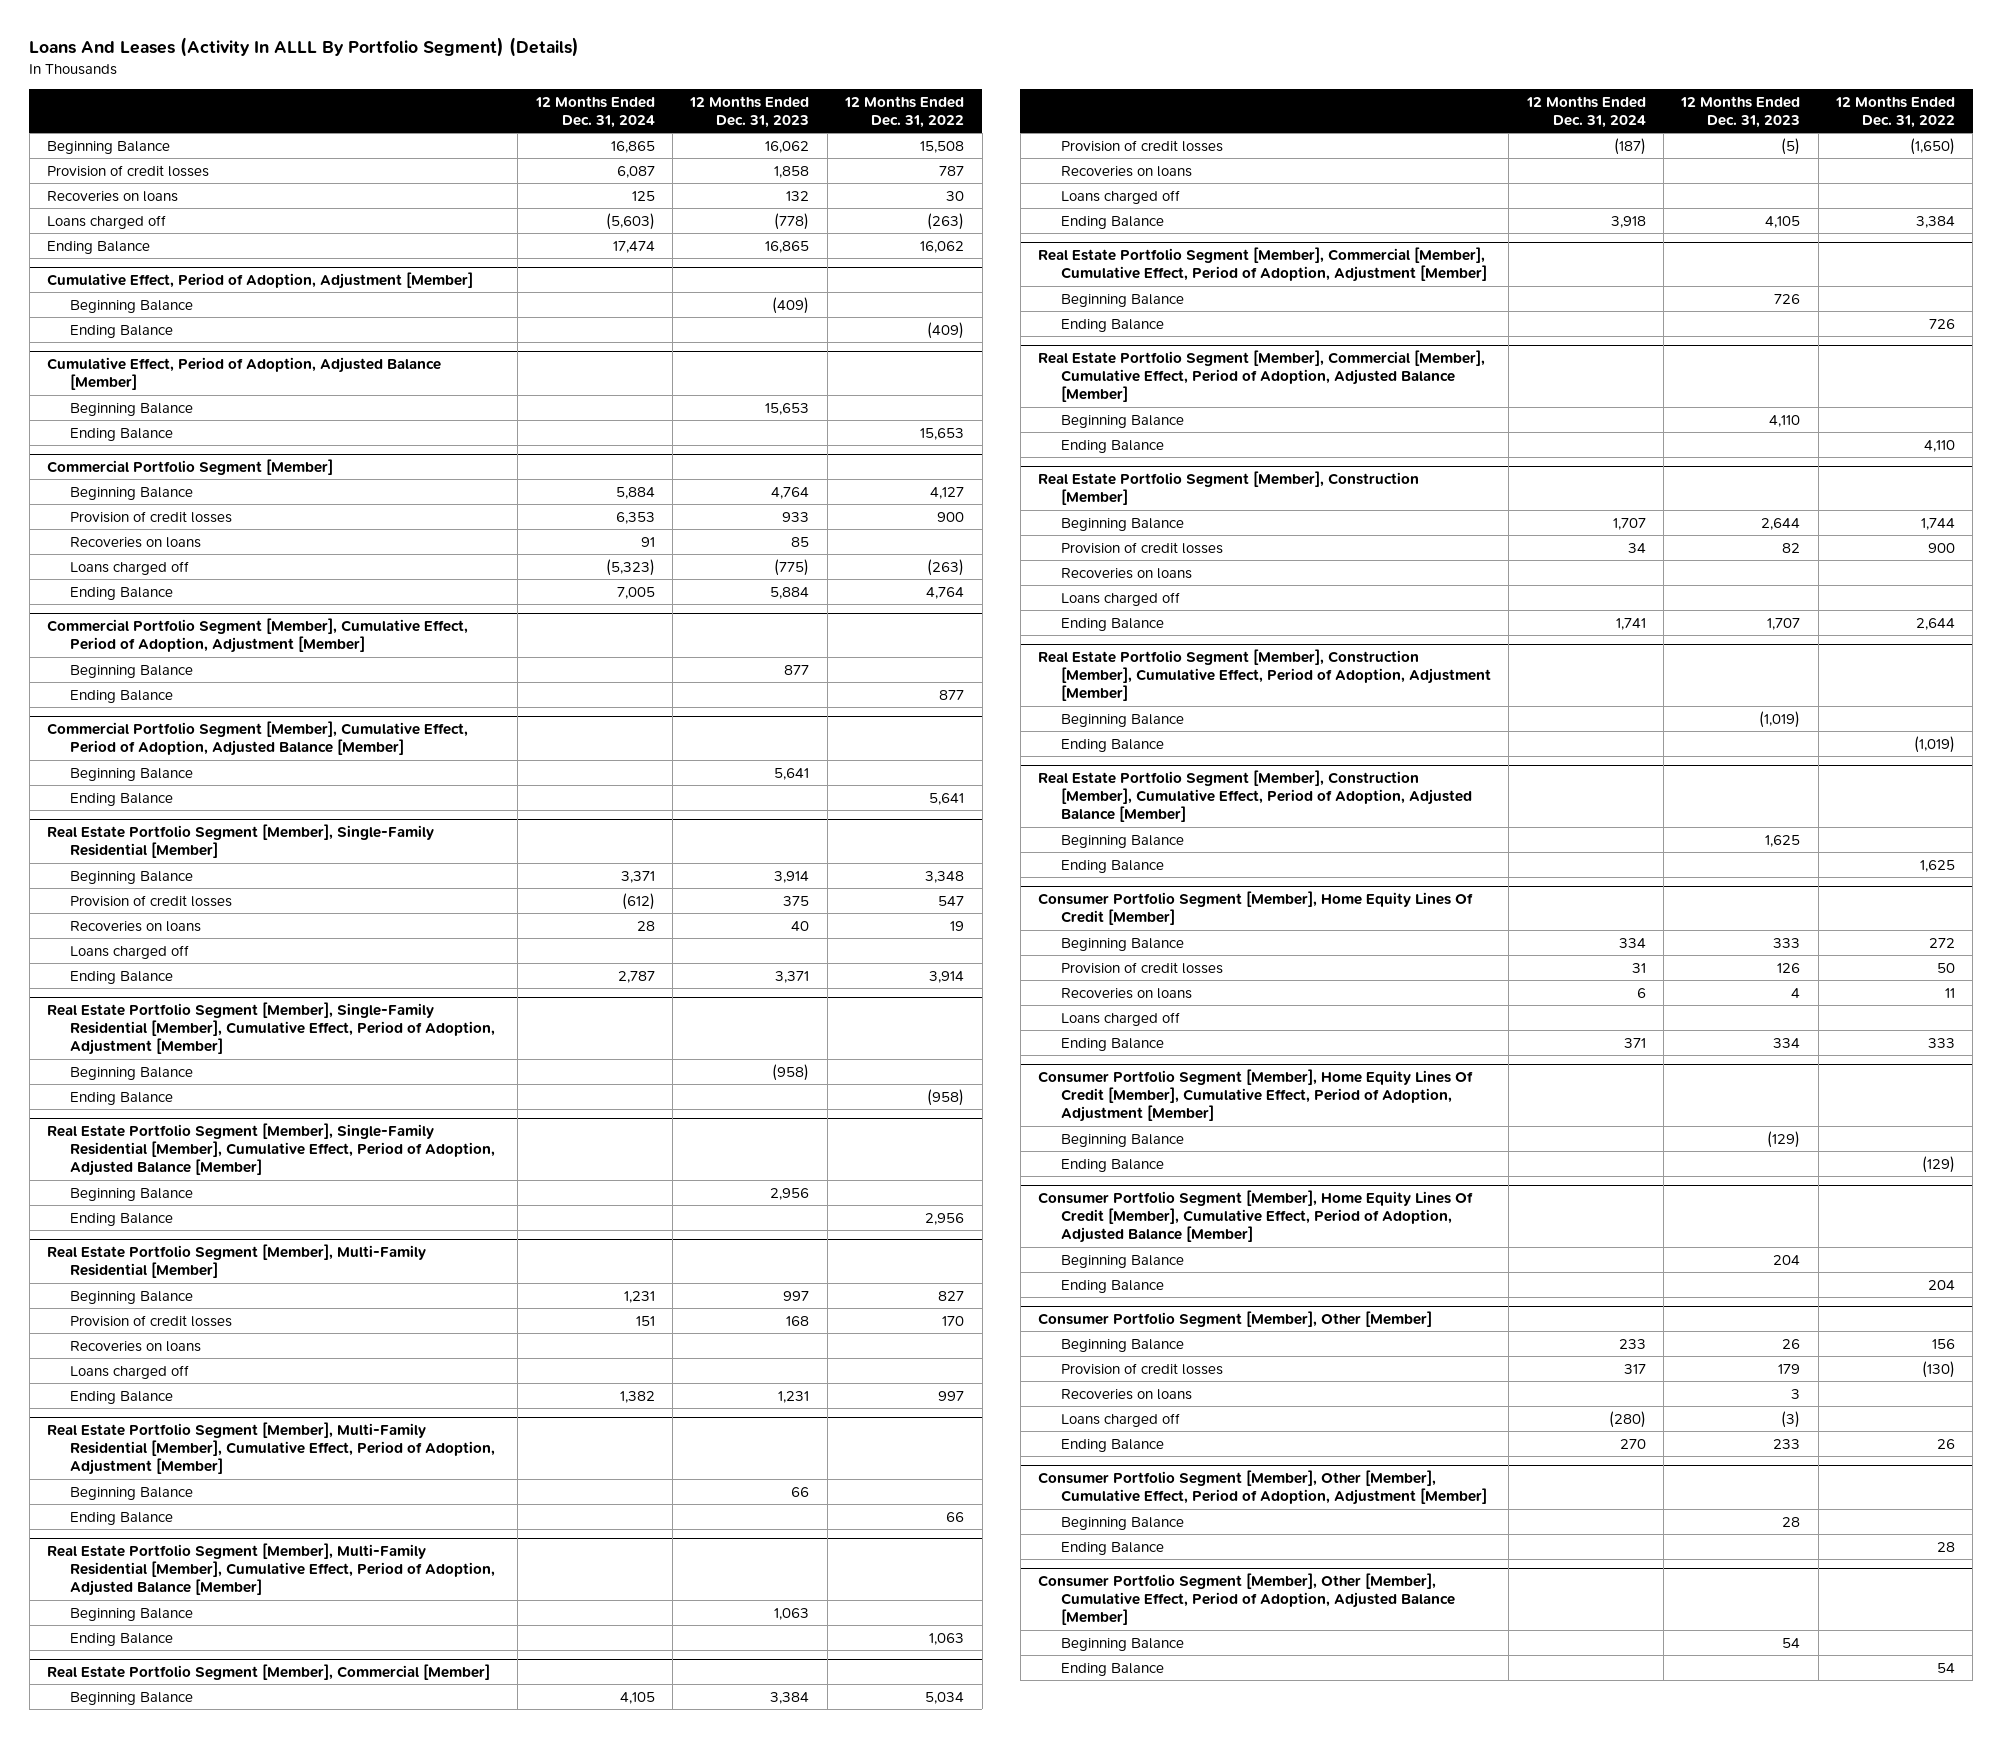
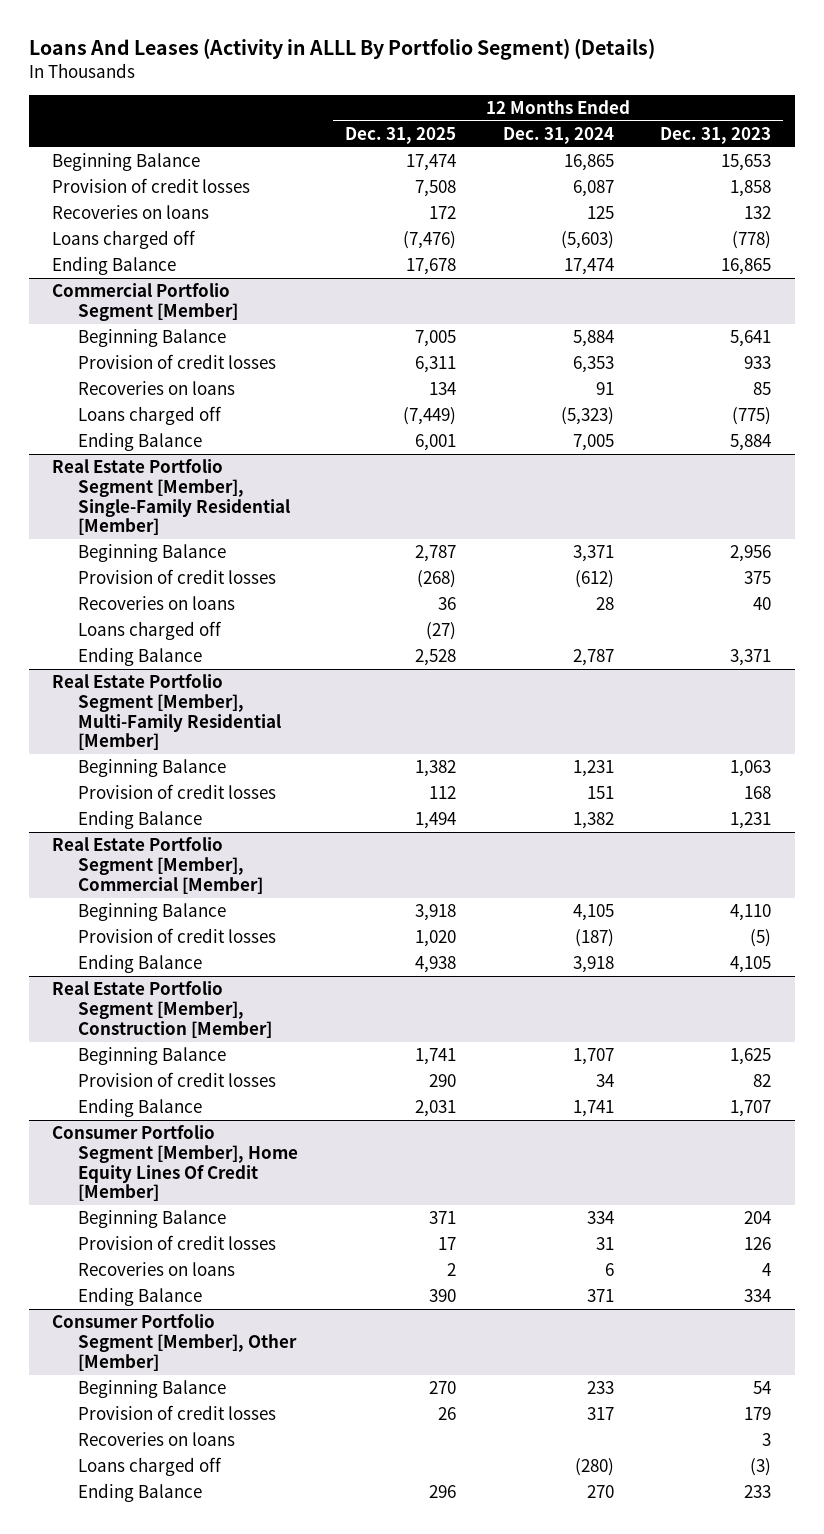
[29,36,580,57] Loans And Leases (Activity In ALLL By Portfolio Segment) (Details) -> [28,38,655,61] Loans And Leases (Activity in ALLL By Portfolio Segment) (Details)
[844,95,965,128] 12 Months Ended Dec. 31, 2022 -> none
none -> [344,126,456,144] Dec. 31, 2025
[765,140,810,153] 16,062 -> [721,154,772,172] 15,653
[47,271,474,289] Cumulative Effect, Period of Adoption, Adjustment [Member] -> none
[70,299,194,313] Beginning Balance -> none
[70,324,174,338] Ending Balance -> none
[47,356,442,390] Cumulative Effect, Period of Adoption, Adjusted Balance [Member] -> none
[70,402,194,416] Beginning Balance -> none
[70,427,174,441] Ending Balance -> none
[771,486,810,499] 4,764 -> [730,330,772,348] 5,641
[47,617,469,653] Commercial Portfolio Segment [Member], Cumulative Effect, Period of Adoption, Adjustment [Member] -> none
[70,664,194,678] Beginning Balance -> none
[70,689,174,703] Ending Balance -> none
[47,720,469,756] Commercial Portfolio Segment [Member], Cumulative Effect, Period of Adoption, Adjusted Balance [Member] -> none
[70,767,194,781] Beginning Balance -> none
[70,792,174,806] Ending Balance -> none
[774,870,810,883] 3,914 -> [730,545,772,563] 2,956
[47,1001,496,1056] Real Estate Portfolio Segment [Member], Single-Family Residential [Member], Cumulative Effect, Period of Adoption, Adjustment [Member] -> none
[70,1066,194,1080] Beginning Balance -> none
[70,1091,174,1105] Ending Balance -> none
[47,1122,496,1177] Real Estate Portfolio Segment [Member], Single-Family Residential [Member], Cumulative Effect, Period of Adoption, Adjusted Balance [Member] -> none
[70,1187,194,1201] Beginning Balance -> none
[70,1212,174,1226] Ending Balance -> none
[783,1290,810,1301] 997 -> [730,760,772,778] 1,063
[70,1340,202,1352] Recoveries on loans -> none
[70,1364,190,1379] Loans charged off -> none
[47,1421,496,1476] Real Estate Portfolio Segment [Member], Multi-Family Residential [Member], Cumulative Effect, Period of Adoption, Adjustment [Member] -> none
[70,1486,194,1500] Beginning Balance -> none
[70,1511,174,1525] Ending Balance -> none
[47,1542,496,1597] Real Estate Portfolio Segment [Member], Multi-Family Residential [Member], Cumulative Effect, Period of Adoption, Adjusted Balance [Member] -> none
[70,1607,194,1621] Beginning Balance -> none
[70,1632,174,1646] Ending Balance -> none
[770,1691,810,1704] 3,384 -> [730,904,772,922] 4,110
[1060,165,1192,177] Recoveries on loans -> none
[1060,189,1180,204] Loans charged off -> none
[1037,246,1487,282] Real Estate Portfolio Segment [Member], Commercial [Member], Cumulative Effect, Period of Adoption, Adjustment [Member] -> none
[1060,293,1184,307] Beginning Balance -> none
[1060,318,1164,332] Ending Balance -> none
[1037,349,1485,403] Real Estate Portfolio Segment [Member], Commercial [Member], Cumulative Effect, Period of Adoption, Adjusted Balance [Member] -> none
[1060,414,1184,428] Beginning Balance -> none
[1060,439,1164,453] Ending Balance -> none
[1761,517,1801,530] 2,644 -> [730,1048,772,1066] 1,625
[1060,567,1192,579] Recoveries on loans -> none
[1060,591,1180,606] Loans charged off -> none
[1037,648,1491,702] Real Estate Portfolio Segment [Member], Construction [Member], Cumulative Effect, Period of Adoption, Adjustment [Member] -> none
[1060,713,1184,727] Beginning Balance -> none
[1060,738,1164,752] Ending Balance -> none
[1037,769,1472,823] Real Estate Portfolio Segment [Member], Construction [Member], Cumulative Effect, Period of Adoption, Adjusted Balance [Member] -> none
[1060,834,1184,848] Beginning Balance -> none
[1060,859,1164,873] Ending Balance -> none
[1773,937,1801,948] 333 -> [744,1211,772,1225] 204
[1060,1011,1180,1026] Loans charged off -> none
[1037,1068,1473,1123] Consumer Portfolio Segment [Member], Home Equity Lines Of Credit [Member], Cumulative Effect, Period of Adoption, Adjustment [Member] -> none
[1060,1133,1184,1147] Beginning Balance -> none
[1060,1158,1164,1172] Ending Balance -> none
[1037,1189,1473,1244] Consumer Portfolio Segment [Member], Home Equity Lines Of Credit [Member], Cumulative Effect, Period of Adoption, Adjusted Balance [Member] -> none
[1060,1254,1184,1268] Beginning Balance -> none
[1060,1279,1164,1293] Ending Balance -> none
[1782,1338,1801,1349] 26 -> [753,1381,772,1395] 54
[1037,1469,1487,1505] Consumer Portfolio Segment [Member], Other [Member], Cumulative Effect, Period of Adoption, Adjustment [Member] -> none
[1060,1516,1184,1530] Beginning Balance -> none
[1060,1541,1164,1555] Ending Balance -> none
[1037,1572,1455,1626] Consumer Portfolio Segment [Member], Other [Member], Cumulative Effect, Period of Adoption, Adjusted Balance [Member] -> none
[1060,1637,1184,1651] Beginning Balance -> none
[1060,1662,1164,1676] Ending Balance -> none

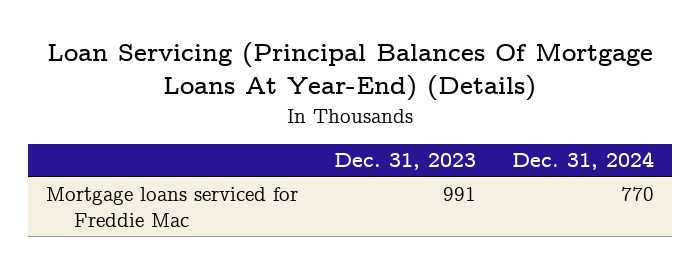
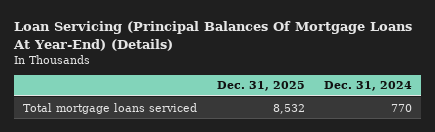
[334,153,477,171] Dec. 31, 2023 -> none
none -> [216,81,305,92] Dec. 31, 2025
[46,186,299,227] Mortgage loans serviced for Freddie Mac -> [23,102,198,114] Total mortgage loans serviced

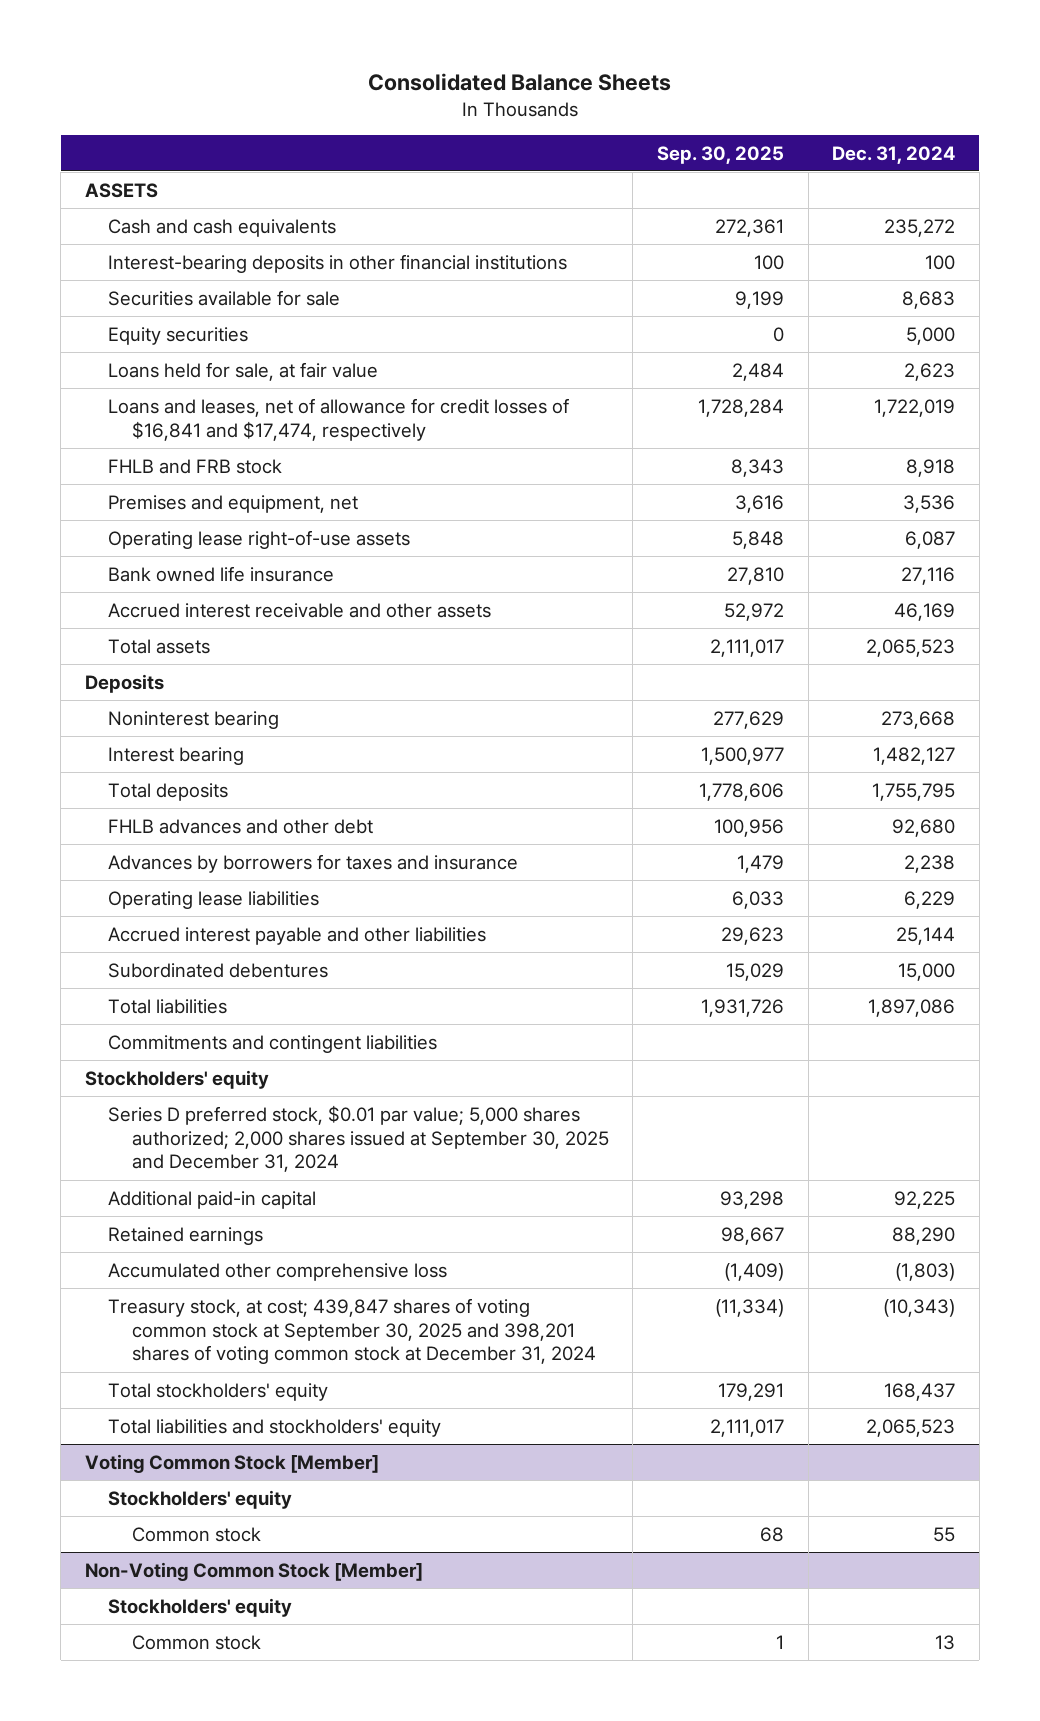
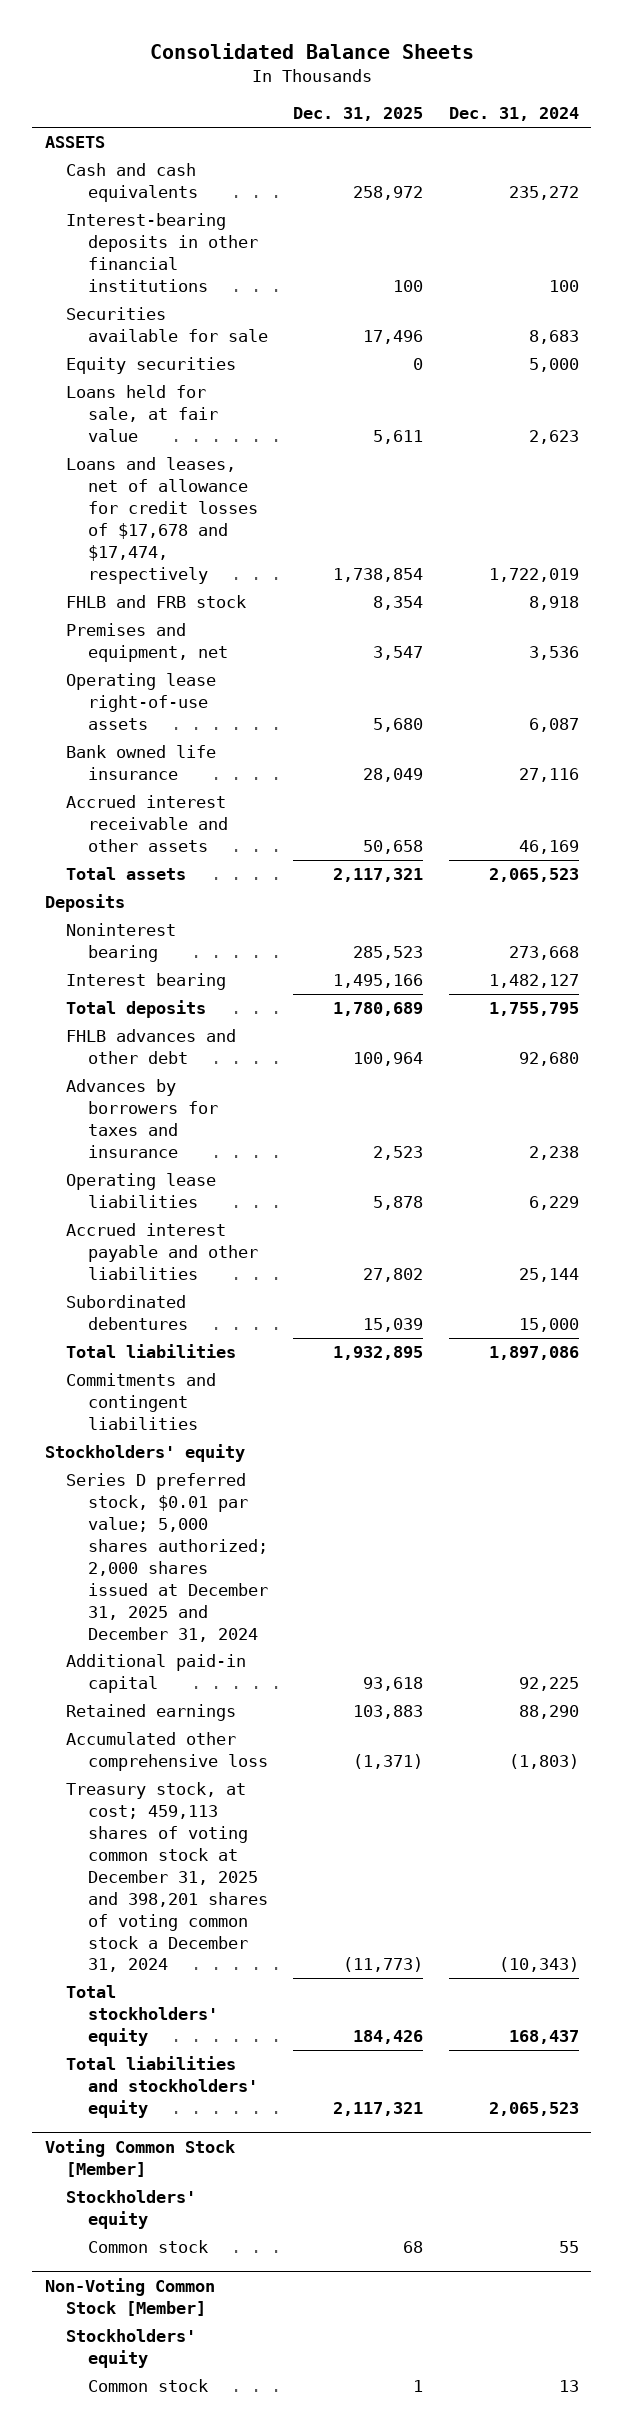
[656,145,784,164] Sep. 30, 2025 -> none
none -> [293,107,424,122] Dec. 31, 2025
[108,397,570,441] Loans and leases, net of allowance for credit losses of $16,841 and $17,474, respectively -> [66,457,258,584] Loans and leases, net of allowance for credit losses of $17,678 and $17,474, respectively
[108,1104,609,1173] Series D preferred stock, $0.01 par value; 5,000 shares authorized; 2,000 shares issued at September 30, 2025 and December 31, 2024 -> [66,1473,268,1642] Series D preferred stock, $0.01 par value; 5,000 shares authorized; 2,000 shares issued at December 31, 2025 and December 31, 2024
[108,1297,596,1365] Treasury stock, at cost; 439,847 shares of voting common stock at September 30, 2025 and 398,201 shares of voting common stock at December 31, 2024 -> [66,1782,268,1973] Treasury stock, at cost; 459,113 shares of voting common stock at December 31, 2025 and 398,201 shares of voting common stock a December 31, 2024

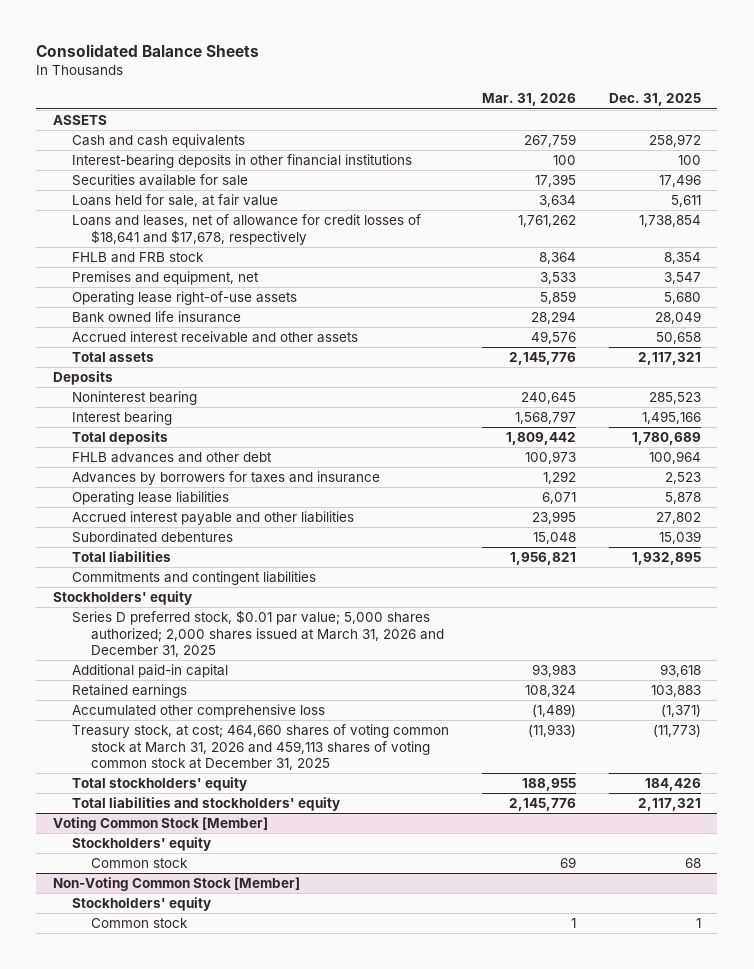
[448,107,579,122] Dec. 31, 2024 -> none
none -> [481,93,576,107] Mar. 31, 2026
[66,357,237,375] Equity securities -> none
[66,457,258,584] Loans and leases, net of allowance for credit losses of $17,678 and $17,474, respectively -> [71,214,421,245] Loans and leases, net of allowance for credit losses of $18,641 and $17,678, respectively
[66,1473,268,1642] Series D preferred stock, $0.01 par value; 5,000 shares authorized; 2,000 shares issued at December 31, 2025 and December 31, 2024 -> [71,610,444,658] Series D preferred stock, $0.01 par value; 5,000 shares authorized; 2,000 shares issued at March 31, 2026 and December 31, 2025
[66,1782,268,1973] Treasury stock, at cost; 459,113 shares of voting common stock at December 31, 2025 and 398,201 shares of voting common stock a December 31, 2024 -> [71,724,449,771] Treasury stock, at cost; 464,660 shares of voting common stock at March 31, 2026 and 459,113 shares of voting common stock at December 31, 2025

